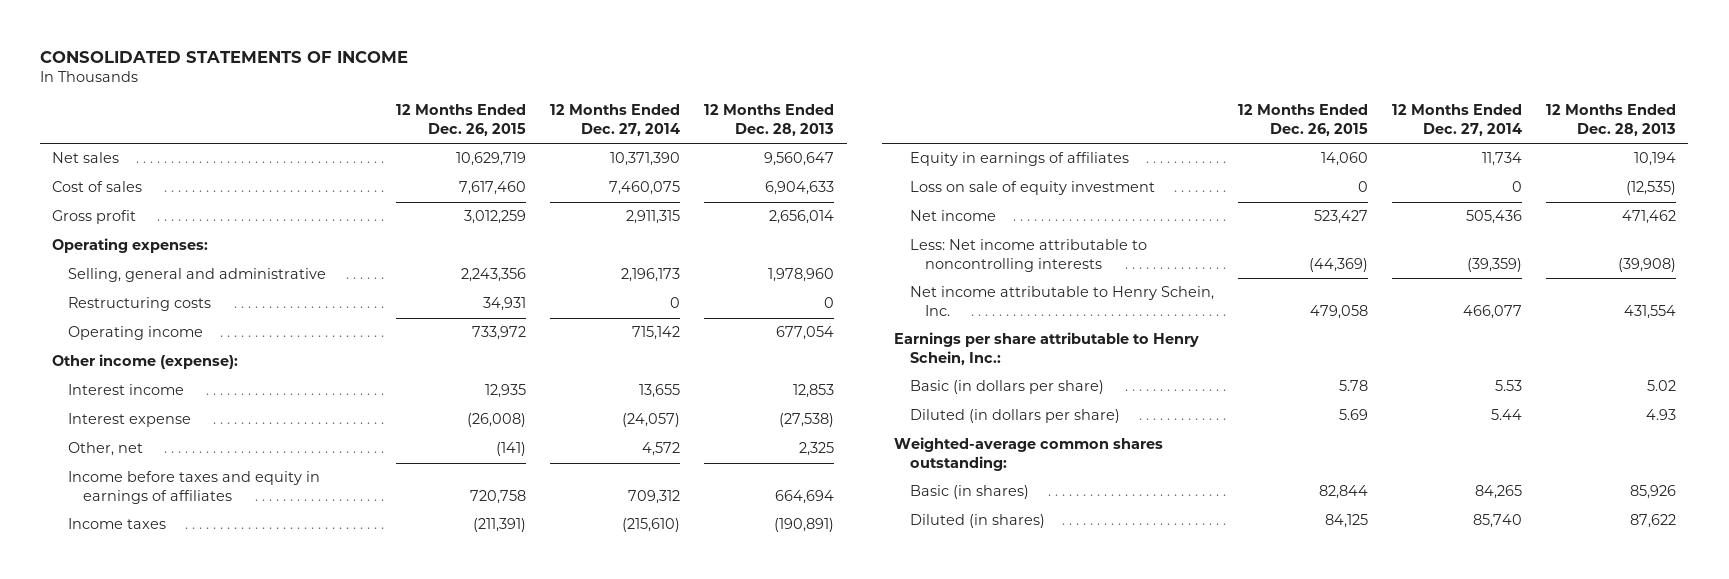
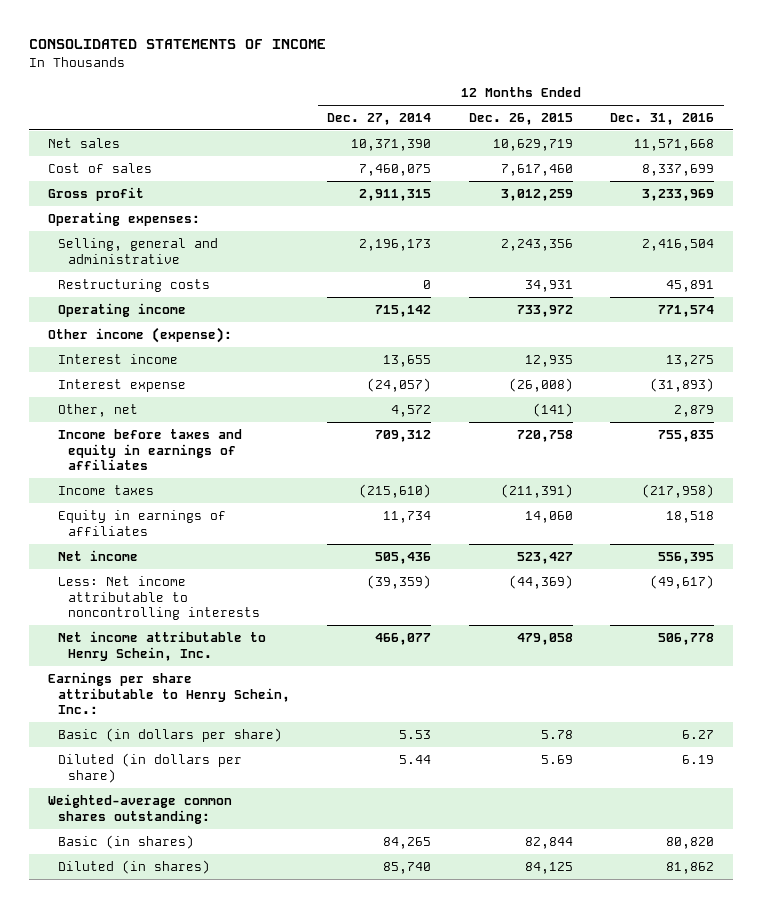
[704,104,835,136] 12 Months Ended Dec. 28, 2013 -> none
none -> [610,113,715,126] Dec. 31, 2016
[909,181,1155,196] Loss on sale of equity investment -> none

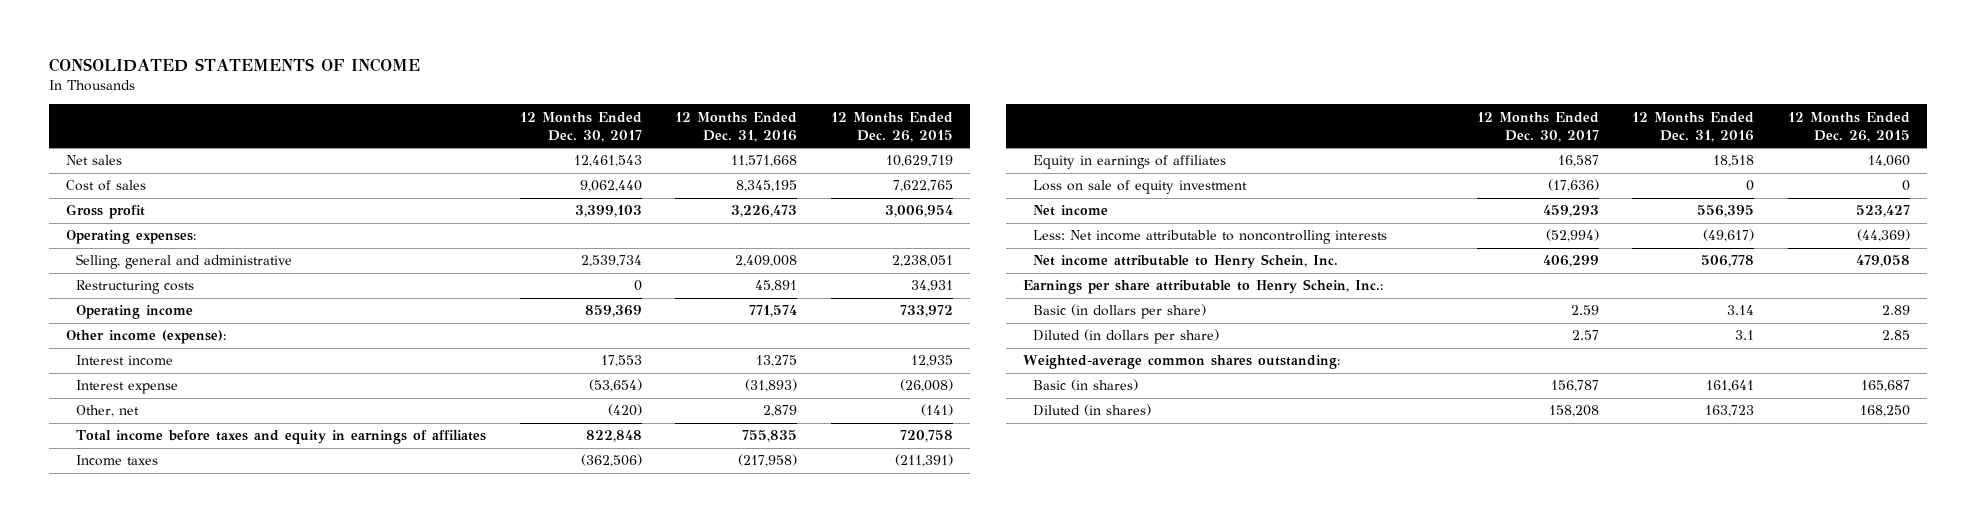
[327,113,432,126] Dec. 27, 2014 -> none
none -> [519,111,642,142] 12 Months Ended Dec. 30, 2017
[500,164,573,177] 7,617,460 -> [893,180,954,193] 7,622,765
[642,164,715,177] 8,337,699 -> [736,180,798,193] 8,345,195
[500,189,573,202] 3,012,259 -> [885,205,954,218] 3,006,954
[642,189,715,202] 3,233,969 -> [731,205,798,218] 3,226,473
[500,239,573,252] 2,243,356 -> [892,255,954,268] 2,238,051
[642,239,715,252] 2,416,504 -> [735,255,798,268] 2,409,008
[57,429,242,471] Income before taxes and equity in earnings of affiliates -> [75,430,486,445] Total income before taxes and equity in earnings of affiliates
none -> [1032,180,1247,195] Loss on sale of equity investment
[540,730,573,740] 5.78 -> [1882,305,1911,316] 2.89
[682,730,715,740] 6.27 -> [1727,305,1755,316] 3.14
[540,755,573,765] 5.69 -> [1882,330,1911,341] 2.85
[682,755,715,765] 6.19 -> [1735,330,1755,341] 3.1
[524,837,573,850] 82,844 -> [1861,380,1911,393] 165,687
[666,837,715,850] 80,820 -> [1706,380,1755,393] 161,641
[524,862,573,875] 84,125 -> [1860,405,1911,418] 168,250
[666,862,715,875] 81,862 -> [1705,405,1755,418] 163,723

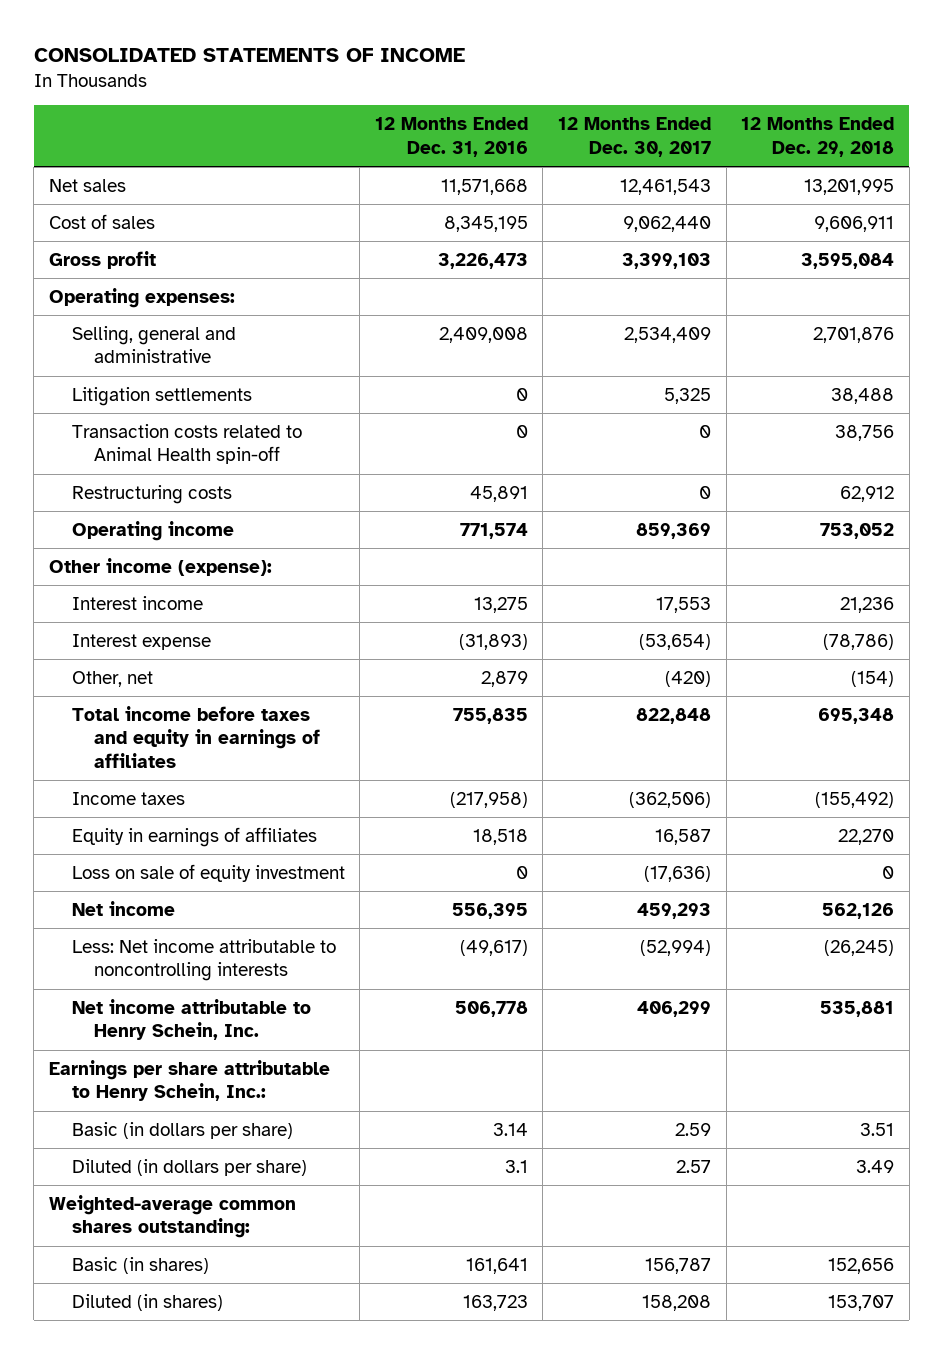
[831,111,954,142] 12 Months Ended Dec. 26, 2015 -> none
none -> [741,117,895,157] 12 Months Ended Dec. 29, 2018
[580,255,642,268] 2,539,734 -> [623,326,711,343] 2,534,409
none -> [71,386,252,406] Litigation settlements
none -> [71,423,302,465] Transaction costs related to Animal Health spin-off

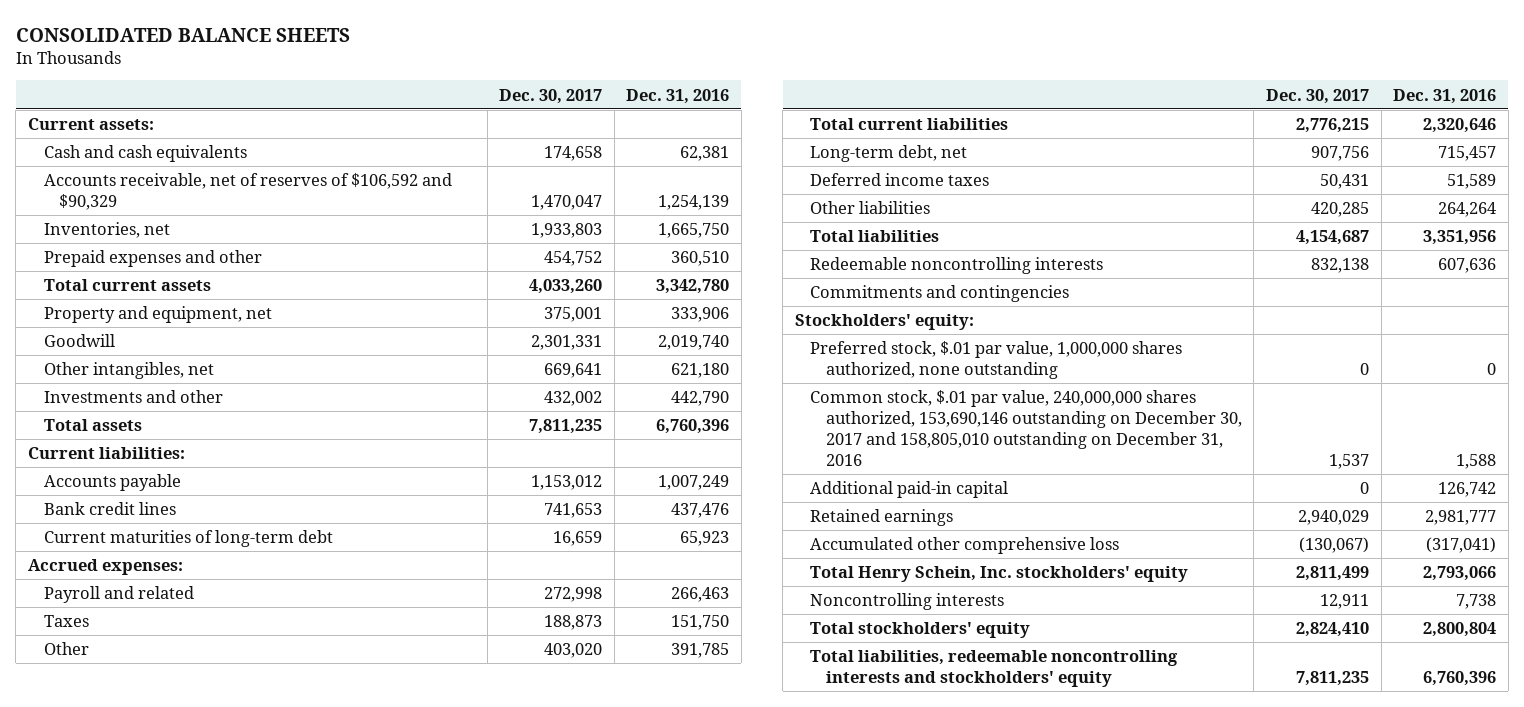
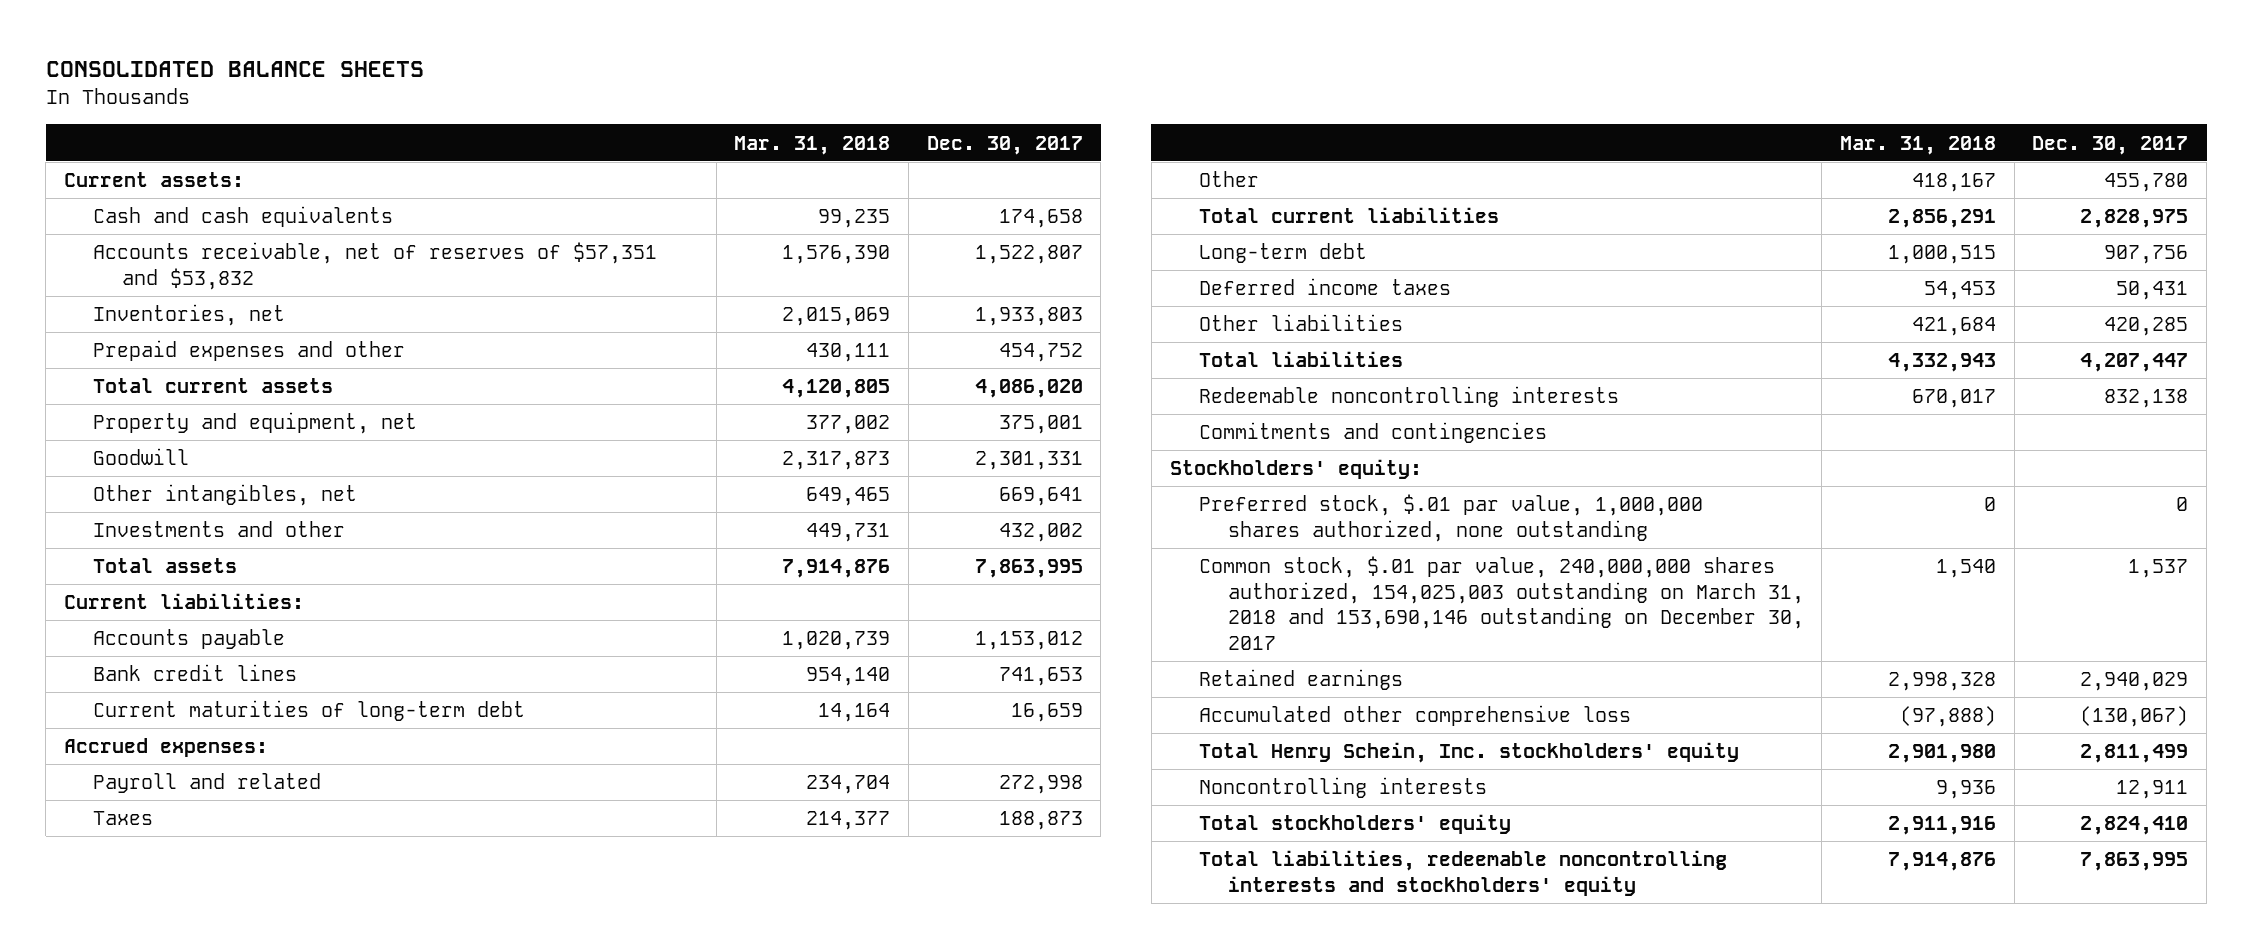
[626,88,730,104] Dec. 31, 2016 -> none
none -> [734,135,891,155] Mar. 31, 2018
[43,173,452,211] Accounts receivable, net of reserves of $106,592 and $90,329 -> [92,242,657,290] Accounts receivable, net of reserves of $57,351 and $53,832
[531,195,603,211] 1,470,047 -> [974,245,1083,265] 1,522,807
[529,279,603,295] 4,033,260 -> [974,379,1083,399] 4,086,020
[529,419,603,435] 7,811,235 -> [974,559,1083,579] 7,863,995
[544,643,603,659] 403,020 -> [2104,173,2189,193] 455,780
[1295,118,1369,134] 2,776,215 -> [2080,209,2189,229] 2,828,975
[810,145,968,163] Long-term debt, net -> [1198,243,1367,264] Long-term debt
[1295,230,1369,246] 4,154,687 -> [2080,353,2189,373] 4,207,447
[810,481,1009,499] Additional paid-in capital -> none
[810,390,1242,467] Common stock, $.01 par value, 240,000,000 shares authorized, 153,690,146 outstanding on December 30, 2017 and 158,805,010 outstanding on December 31, 2016 -> [1198,556,1804,650] Common stock, $.01 par value, 240,000,000 shares authorized, 154,025,003 outstanding on March 31, 2018 and 153,690,146 outstanding on December 30, 2017
[1295,671,1369,687] 7,811,235 -> [2080,852,2189,872] 7,863,995

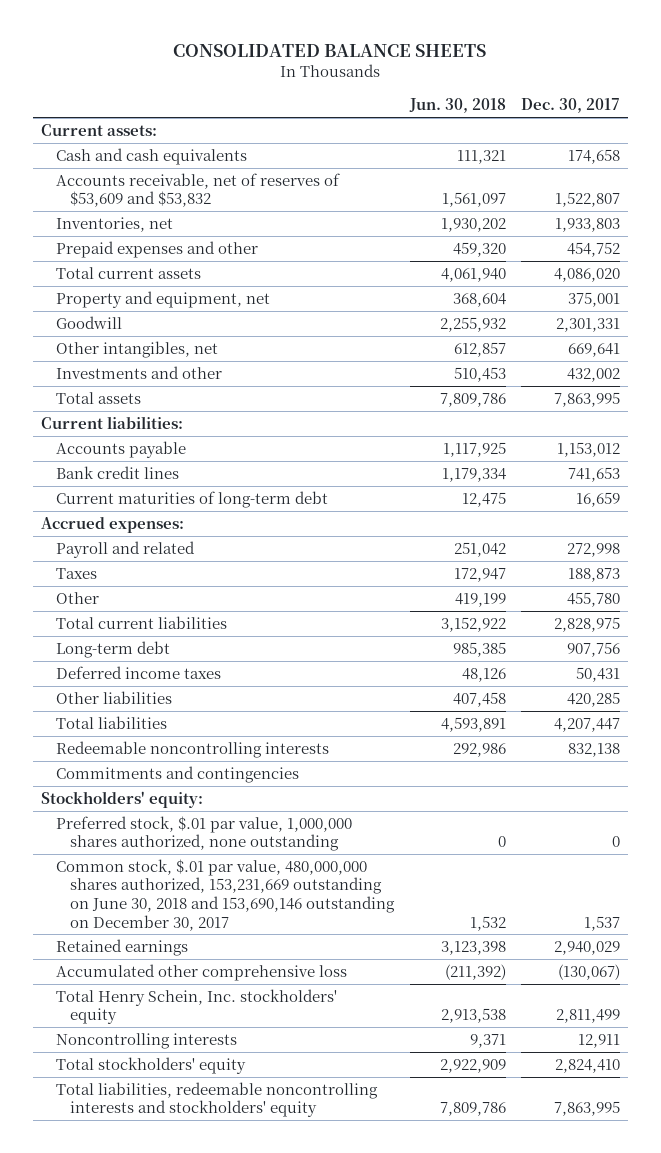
[734,135,891,155] Mar. 31, 2018 -> none
none -> [408,98,506,114] Jun. 30, 2018
[92,242,657,290] Accounts receivable, net of reserves of $57,351 and $53,832 -> [55,172,340,208] Accounts receivable, net of reserves of $53,609 and $53,832
[1198,556,1804,650] Common stock, $.01 par value, 240,000,000 shares authorized, 154,025,003 outstanding on March 31, 2018 and 153,690,146 outstanding on December 30, 2017 -> [55,858,396,931] Common stock, $.01 par value, 480,000,000 shares authorized, 153,231,669 outstanding on June 30, 2018 and 153,690,146 outstanding on December 30, 2017

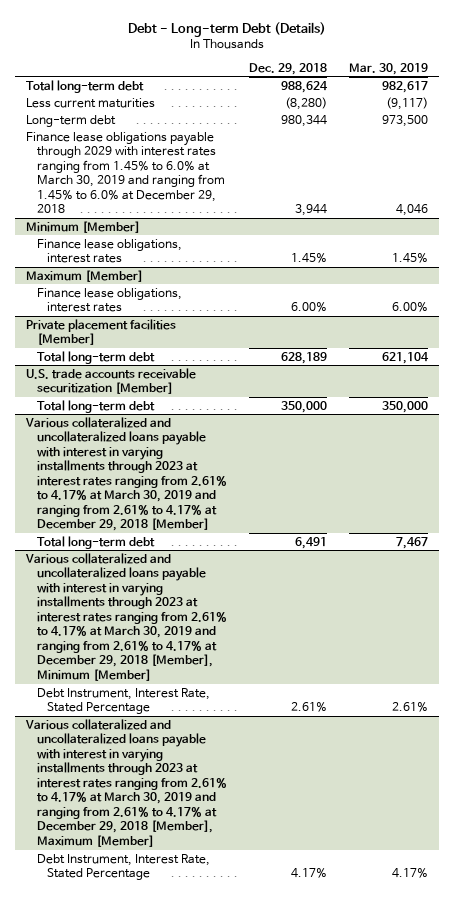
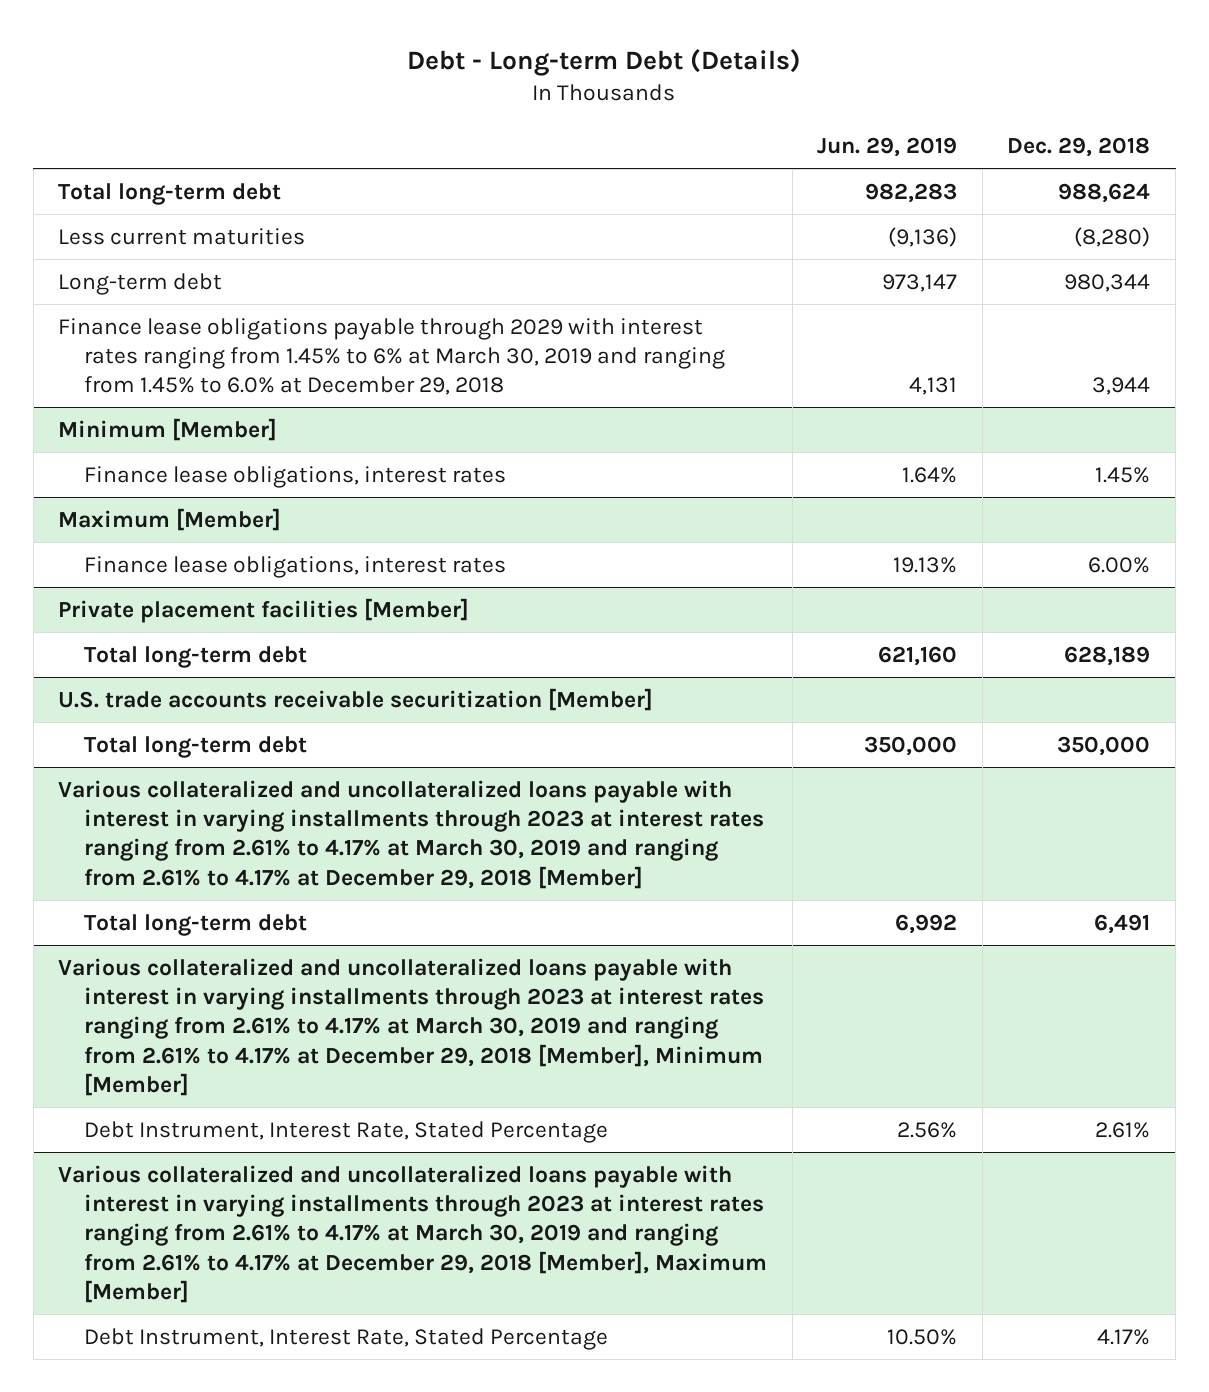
[349,62,429,75] Mar. 30, 2019 -> none
none -> [817,137,958,158] Jun. 29, 2019
[26,131,225,214] Finance lease obligations payable through 2029 with interest rates ranging from 1.45% to 6.0% at March 30, 2019 and ranging from 1.45% to 6.0% at December 29, 2018 -> [58,317,726,396] Finance lease obligations payable through 2029 with interest rates ranging from 1.45% to 6% at March 30, 2019 and ranging from 1.45% to 6.0% at December 29, 2018

